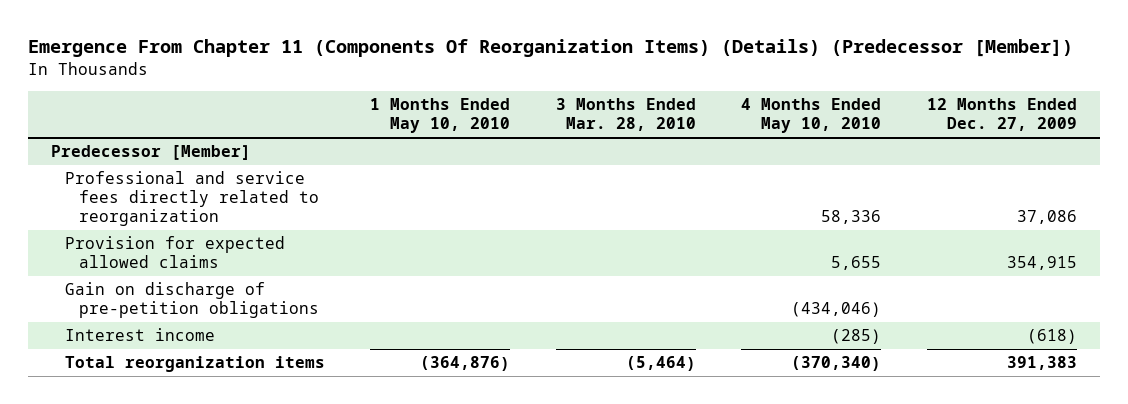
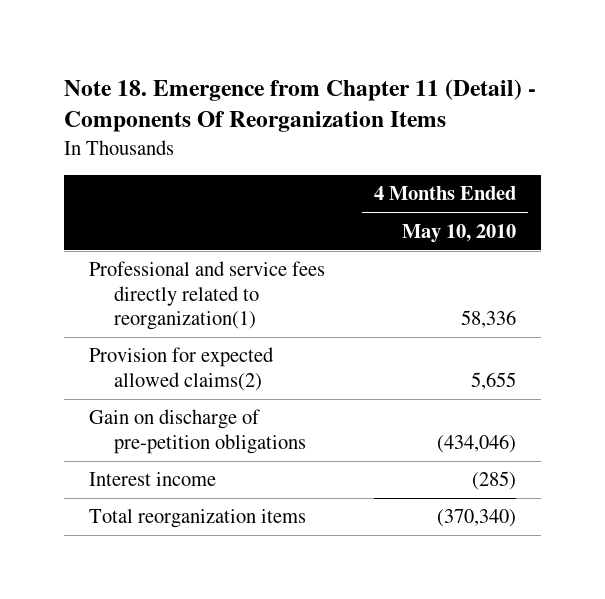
[28,39,1074,58] Emergence From Chapter 11 (Components Of Reorganization Items) (Details) (Predecessor [Member]) -> [64,78,537,133] Note 18. Emergence from Chapter 11 (Detail) - Components Of Reorganization Items
[370,98,511,134] 1 Months Ended May 10, 2010 -> none
[555,98,696,132] 3 Months Ended Mar. 28, 2010 -> none
[926,98,1077,132] 12 Months Ended Dec. 27, 2009 -> none
[51,145,252,161] Predecessor [Member] -> none
[64,171,319,227] Professional and service fees directly related to reorganization -> [88,261,325,331] Professional and service fees directly related to reorganization(1)
[64,236,285,269] Provision for expected allowed claims -> [88,347,274,391] Provision for expected allowed claims(2)

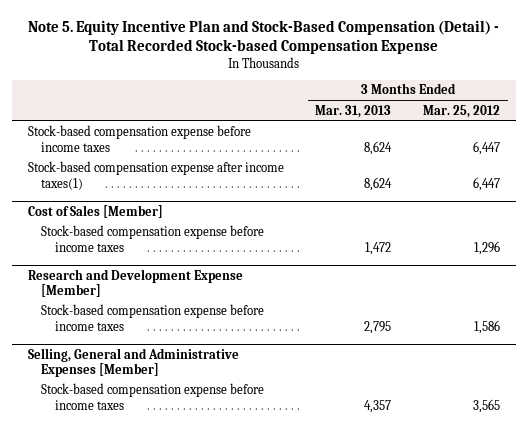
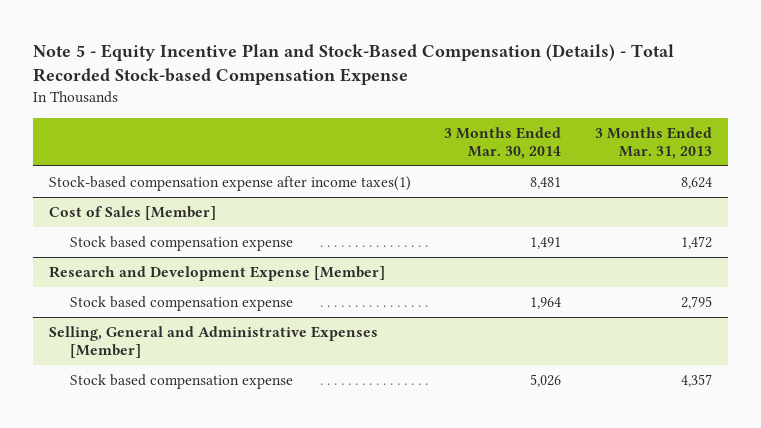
[27,19,499,54] Note 5. Equity Incentive Plan and Stock-Based Compensation (Detail) - Total Recorded Stock-based Compensation Expense -> [32,43,674,86] Note 5 - Equity Incentive Plan and Stock-Based Compensation (Details) - Total Recorded Stock-based Compensation Expense
[422,104,500,118] Mar. 25, 2012 -> none
none -> [444,126,562,159] 3 Months Ended Mar. 30, 2014
[27,125,251,152] Stock-based compensation expense before income taxes -> none
[41,225,265,252] Stock-based compensation expense before income taxes -> [70,235,294,251] Stock based compensation expense
[41,304,265,331] Stock-based compensation expense before income taxes -> [70,295,294,311] Stock based compensation expense
[41,383,265,410] Stock-based compensation expense before income taxes -> [70,373,294,389] Stock based compensation expense

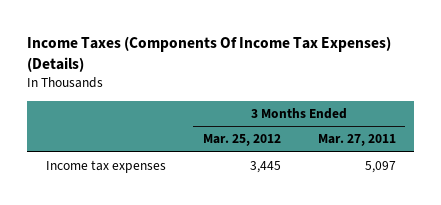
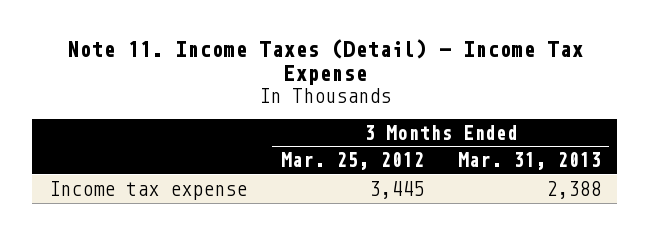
[27,36,392,73] Income Taxes (Components Of Income Tax Expenses) (Details) -> [66,38,583,86] Note 11. Income Taxes (Detail) - Income Tax Expense
[317,134,396,147] Mar. 27, 2011 -> none
none -> [457,152,601,171] Mar. 31, 2013
[45,160,166,174] Income tax expenses -> [49,181,248,201] Income tax expense

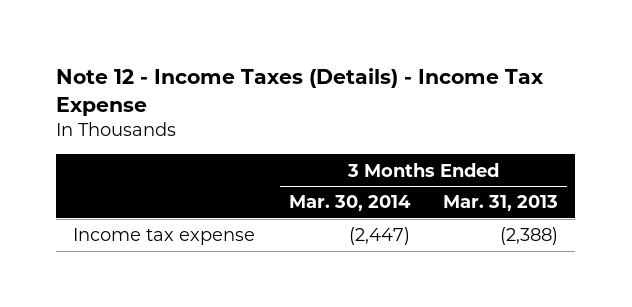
[66,38,583,86] Note 11. Income Taxes (Detail) - Income Tax Expense -> [56,68,545,117] Note 12 - Income Taxes (Details) - Income Tax Expense
[280,152,424,171] Mar. 25, 2012 -> none
none -> [288,195,411,212] Mar. 30, 2014
[545,181,601,200] 2,388 -> [500,227,559,246] (2,388)

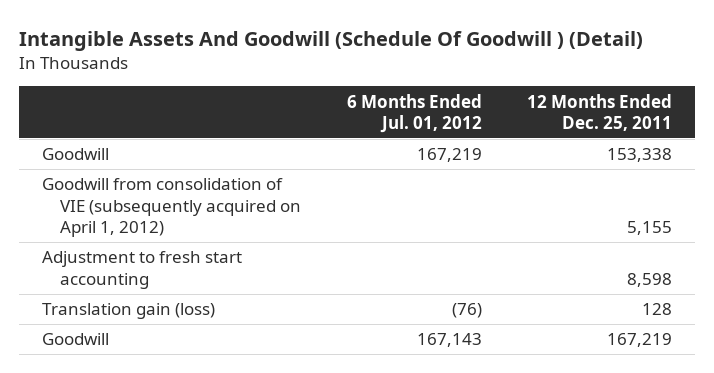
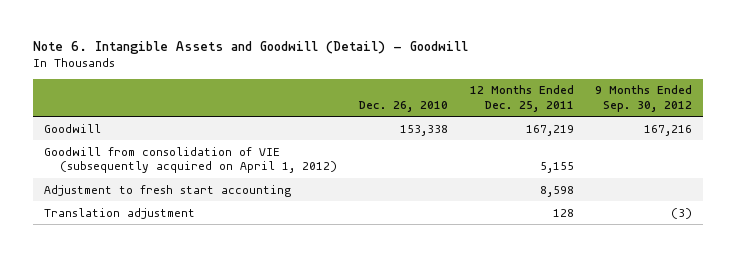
[19,30,644,51] Intangible Assets And Goodwill (Schedule Of Goodwill ) (Detail) -> [32,40,468,54] Note 6. Intangible Assets and Goodwill (Detail) - Goodwill
[346,93,482,134] 6 Months Ended Jul. 01, 2012 -> none
none -> [359,100,449,112] Dec. 26, 2010
none -> [595,85,693,112] 9 Months Ended Sep. 30, 2012
[41,148,109,161] Goodwill -> none
[41,333,109,346] Goodwill -> [43,123,101,133] Goodwill
[41,303,215,320] Translation gain (loss) -> [43,207,195,219] Translation adjustment

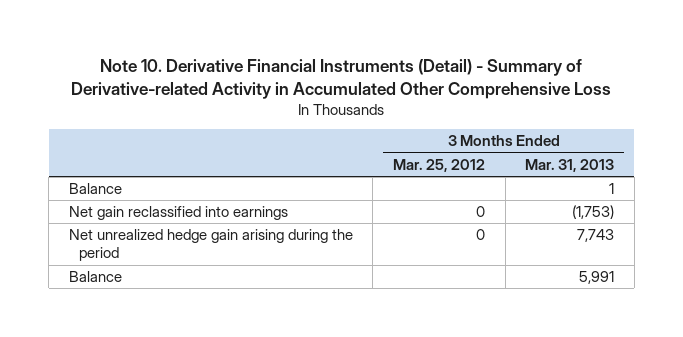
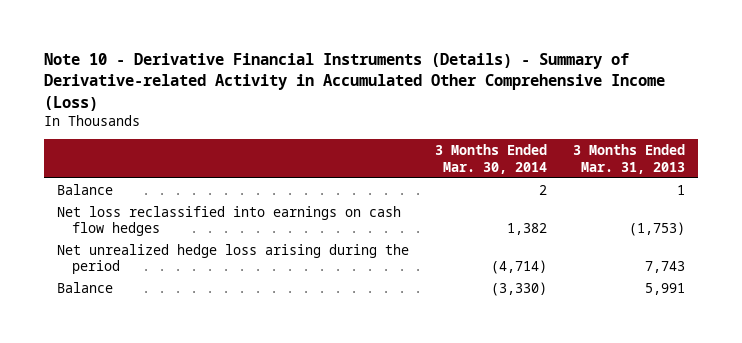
[71,58,612,99] Note 10. Derivative Financial Instruments (Detail) - Summary of Derivative-related Activity in Accumulated Other Comprehensive Loss -> [44,53,666,111] Note 10 - Derivative Financial Instruments (Details) - Summary of Derivative-related Activity in Accumulated Other Comprehensive Income (Loss)
[392,158,485,172] Mar. 25, 2012 -> none
none -> [435,144,548,174] 3 Months Ended Mar. 30, 2014
[68,206,288,221] Net gain reclassified into earnings -> [57,205,402,237] Net loss reclassified into earnings on cash flow hedges
[68,229,353,262] Net unrealized hedge gain arising during the period -> [57,243,410,275] Net unrealized hedge loss arising during the period

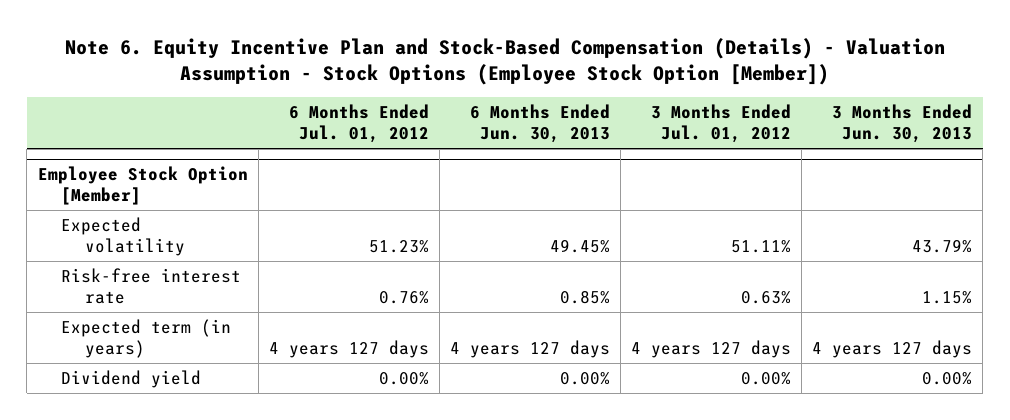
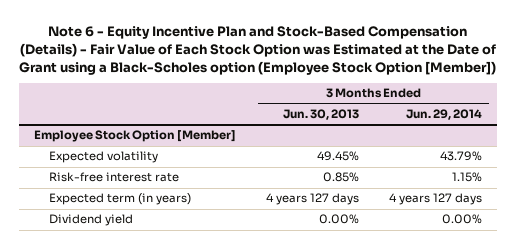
[64,37,945,86] Note 6. Equity Incentive Plan and Stock-Based Compensation (Details) - Valuation Assumption - Stock Options (Employee Stock Option [Member]) -> [18,26,496,75] Note 6 - Equity Incentive Plan and Stock-Based Compensation (Details) - Fair Value of Each Stock Option was Estimated at the Date of Grant using a Black-Scholes option (Employee Stock Option [Member])
[288,104,429,144] 6 Months Ended Jul. 01, 2012 -> none
[469,104,610,144] 6 Months Ended Jun. 30, 2013 -> none
[650,104,791,144] 3 Months Ended Jul. 01, 2012 -> none
none -> [405,109,482,121] Jun. 29, 2014
[912,238,973,253] 43.79% -> [316,151,359,162] 49.45%
[922,290,973,304] 1.15% -> [322,172,359,183] 0.85%

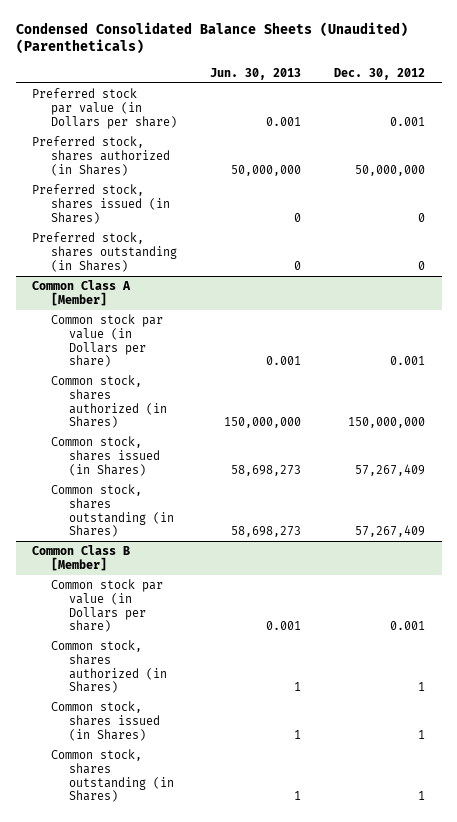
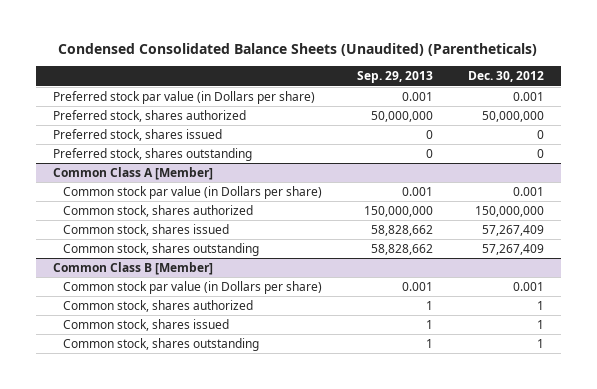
[209,67,301,80] Jun. 30, 2013 -> none
none -> [356,71,433,84] Sep. 29, 2013
[32,135,170,176] Preferred stock, shares authorized (in Shares) -> [53,110,247,123] Preferred stock, shares authorized
[32,183,170,224] Preferred stock, shares issued (in Shares) -> [53,129,223,142] Preferred stock, shares issued
[32,231,177,272] Preferred stock, shares outstanding (in Shares) -> [53,148,253,162] Preferred stock, shares outstanding
[50,374,167,429] Common stock, shares authorized (in Shares) -> [62,205,253,218] Common stock, shares authorized
[50,435,160,476] Common stock, shares issued (in Shares) -> [62,224,229,237] Common stock, shares issued
[50,483,174,538] Common stock, shares outstanding (in Shares) -> [62,243,259,257] Common stock, shares outstanding
[50,639,167,694] Common stock, shares authorized (in Shares) -> [62,300,253,313] Common stock, shares authorized
[50,700,160,741] Common stock, shares issued (in Shares) -> [62,319,229,332] Common stock, shares issued
[50,748,174,803] Common stock, shares outstanding (in Shares) -> [62,338,259,352] Common stock, shares outstanding

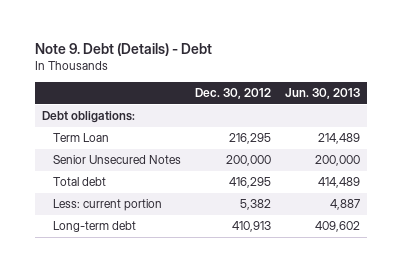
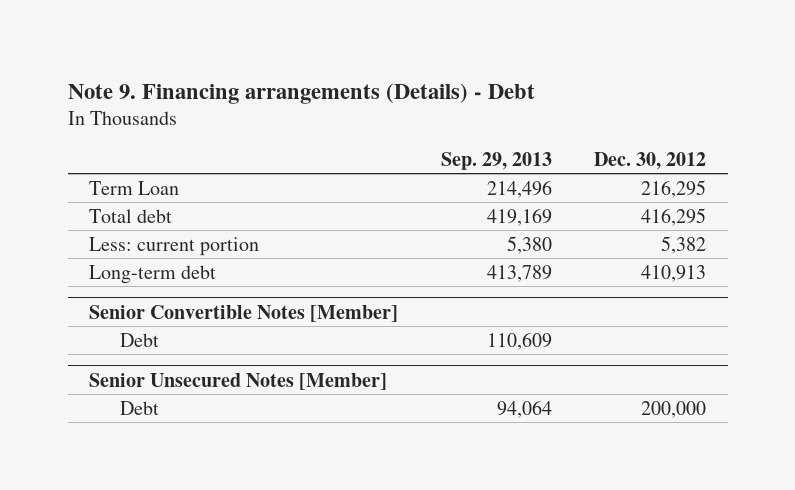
[34,42,212,56] Note 9. Debt (Details) - Debt -> [67,82,535,104] Note 9. Financing arrangements (Details) - Debt
[284,88,360,100] Jun. 30, 2013 -> none
none -> [440,151,552,170] Sep. 29, 2013
[41,111,135,124] Debt obligations: -> none
[53,155,182,165] Senior Unsecured Notes -> none
none -> [89,304,399,322] Senior Convertible Notes [Member]
none -> [119,332,159,347] Debt
none -> [89,372,388,390] Senior Unsecured Notes [Member]
none -> [119,400,159,415] Debt

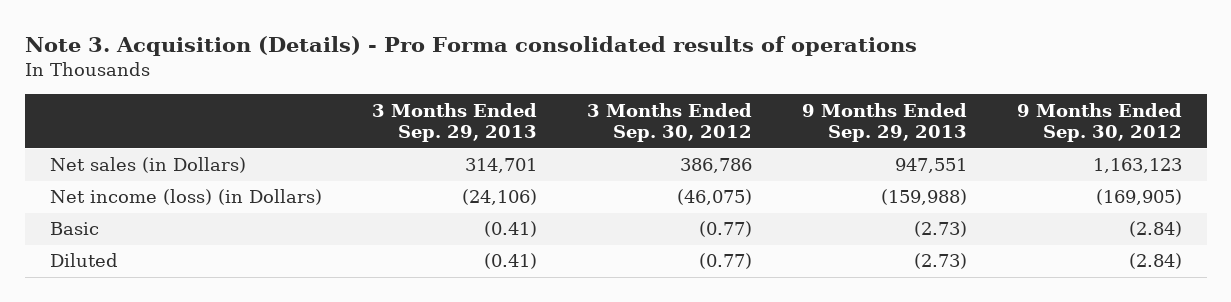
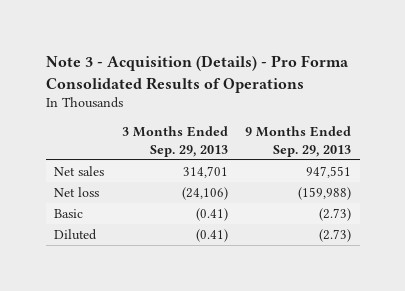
[24,36,917,57] Note 3. Acquisition (Details) - Pro Forma consolidated results of operations -> [45,55,349,93] Note 3 - Acquisition (Details) - Pro Forma Consolidated Results of Operations
[586,102,752,143] 3 Months Ended Sep. 30, 2012 -> none
[1016,102,1182,143] 9 Months Ended Sep. 30, 2012 -> none
[49,157,246,174] Net sales (in Dollars) -> [54,166,105,177] Net sales
[49,189,322,206] Net income (loss) (in Dollars) -> [54,187,100,198] Net loss

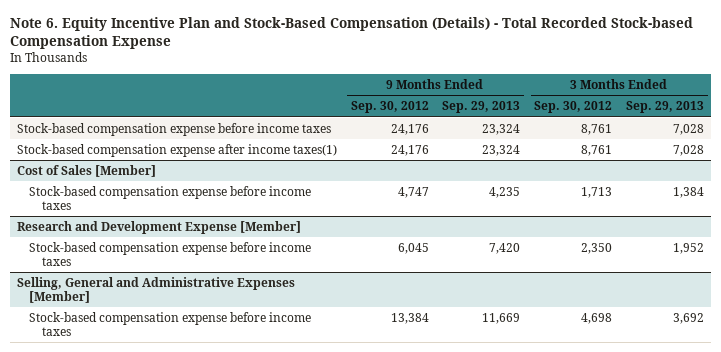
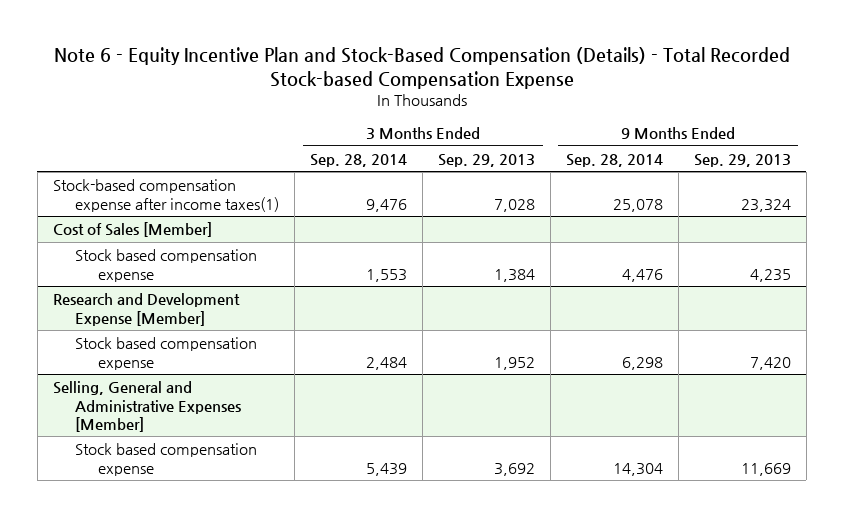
[9,17,693,50] Note 6. Equity Incentive Plan and Stock-Based Compensation (Details) - Total Recorded Stock-based Compensation Expense -> [53,46,790,89] Note 6 - Equity Incentive Plan and Stock-Based Compensation (Details) - Total Recorded Stock-based Compensation Expense
[350,101,429,114] Sep. 30, 2012 -> none
[534,101,613,114] Sep. 30, 2012 -> none
none -> [310,154,408,168] Sep. 28, 2014
none -> [565,154,663,168] Sep. 28, 2014
[16,122,331,136] Stock-based compensation expense before income taxes -> none
[29,185,312,210] Stock-based compensation expense before income taxes -> [75,249,258,282] Stock based compensation expense
[29,241,312,266] Stock-based compensation expense before income taxes -> [75,337,258,370] Stock based compensation expense
[29,311,312,336] Stock-based compensation expense before income taxes -> [75,443,258,476] Stock based compensation expense

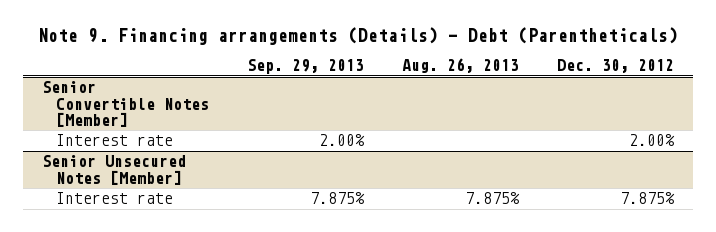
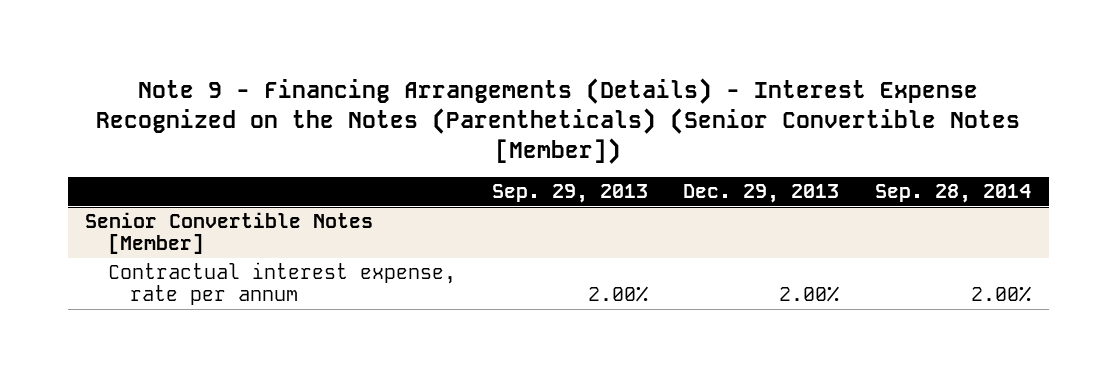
[38,27,679,46] Note 9. Financing arrangements (Details) - Debt (Parentheticals) -> [96,77,1021,164] Note 9 - Financing Arrangements (Details) - Interest Expense Recognized on the Notes (Parentheticals) (Senior Convertible Notes [Member])
[402,58,520,74] Aug. 26, 2013 -> none
[557,59,675,74] Dec. 30, 2012 -> none
none -> [683,184,840,204] Dec. 29, 2013
none -> [874,184,1031,204] Sep. 28, 2014
[41,155,186,185] Senior Unsecured Notes [Member] -> none
[56,192,174,205] Interest rate -> none
[56,134,174,147] Interest rate -> [107,262,456,306] Contractual interest expense, rate per annum

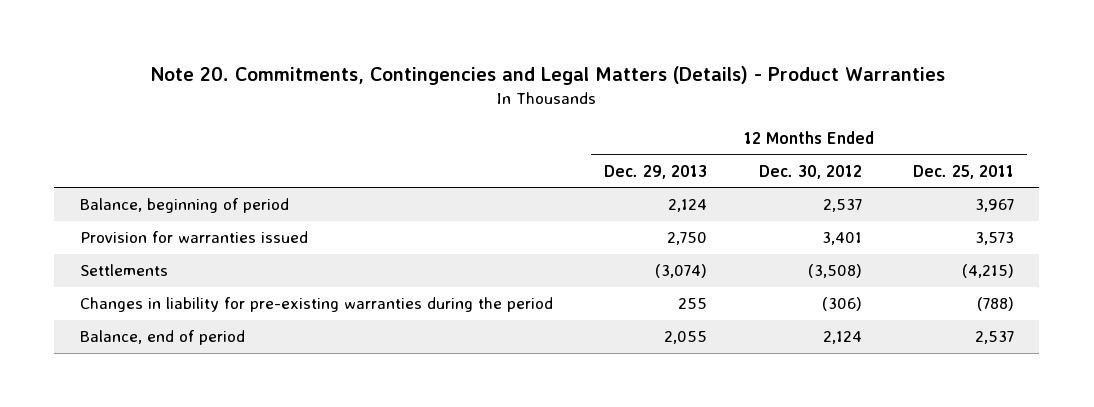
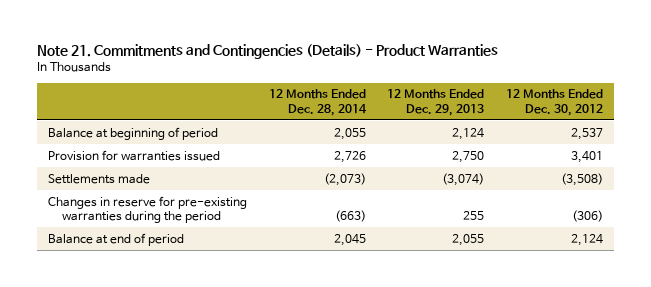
[149,66,945,86] Note 20. Commitments, Contingencies and Legal Matters (Details) - Product Warranties -> [37,44,499,60] Note 21. Commitments and Contingencies (Details) - Product Warranties
[912,164,1014,179] Dec. 25, 2011 -> none
none -> [268,89,367,116] 12 Months Ended Dec. 28, 2014
[79,198,289,214] Balance, beginning of period -> [47,126,218,140] Balance at beginning of period
[79,264,168,277] Settlements -> [47,173,150,184] Settlements made
[79,297,553,313] Changes in liability for pre-existing warranties during the period -> [47,195,247,223] Changes in reserve for pre-existing warranties during the period
[79,330,245,346] Balance, end of period -> [47,232,184,246] Balance at end of period

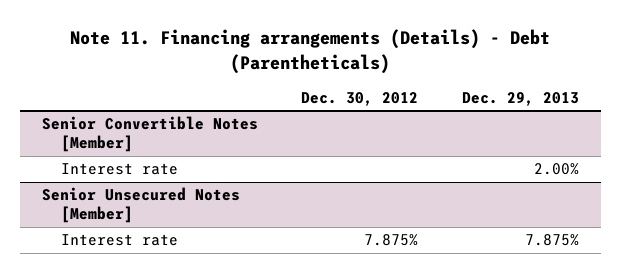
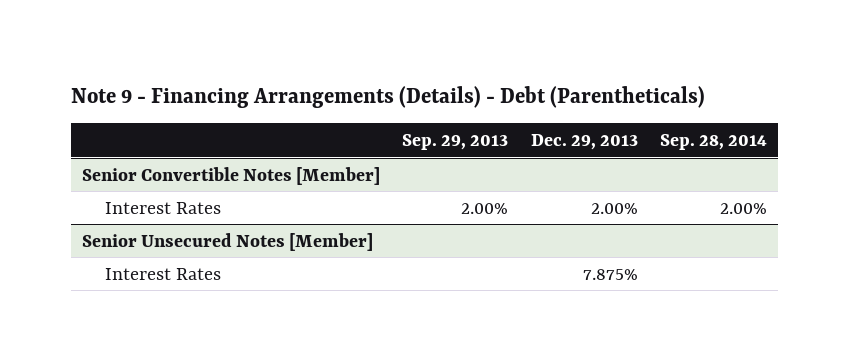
[70,29,551,74] Note 11. Financing arrangements (Details) - Debt (Parentheticals) -> [70,85,705,108] Note 9 - Financing Arrangements (Details) - Debt (Parentheticals)
[301,91,419,106] Dec. 30, 2012 -> none
none -> [402,133,509,150] Sep. 29, 2013
none -> [659,133,767,150] Sep. 28, 2014
[61,163,179,176] Interest rate -> [104,201,221,214] Interest Rates
[61,234,179,247] Interest rate -> [104,267,221,280] Interest Rates

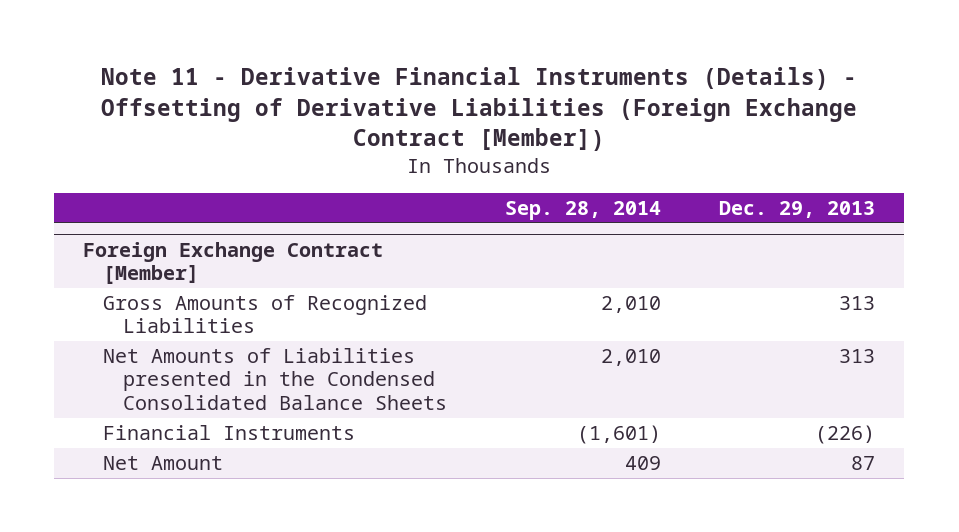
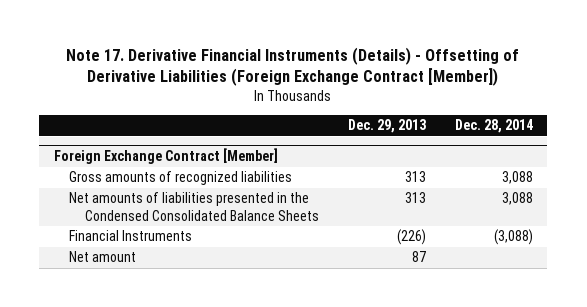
[101,67,858,152] Note 11 - Derivative Financial Instruments (Details) - Offsetting of Derivative Liabilities (Foreign Exchange Contract [Member]) -> [66,46,520,87] Note 17. Derivative Financial Instruments (Details) - Offsetting of Derivative Liabilities (Foreign Exchange Contract [Member])
[504,200,661,220] Sep. 28, 2014 -> none
none -> [454,118,533,133] Dec. 28, 2014
[103,294,428,334] Gross Amounts of Recognized Liabilities -> [69,171,293,186] Gross amounts of recognized liabilities
[103,347,447,410] Net Amounts of Liabilities presented in the Condensed Consolidated Balance Sheets -> [69,192,319,221] Net amounts of liabilities presented in the Condensed Consolidated Balance Sheets
[103,455,224,470] Net Amount -> [69,251,137,263] Net amount

